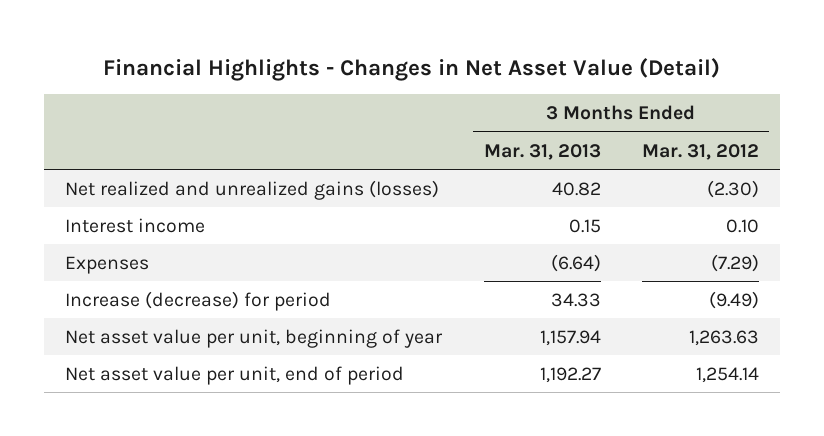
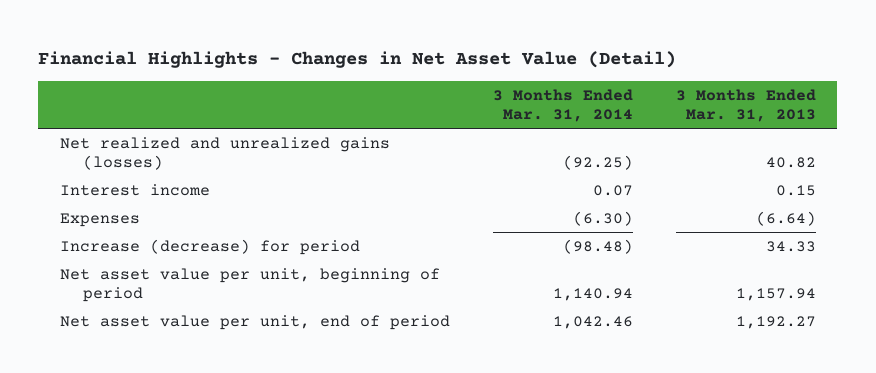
[642,143,760,160] Mar. 31, 2012 -> none
none -> [492,88,633,122] 3 Months Ended Mar. 31, 2014
[65,328,444,348] Net asset value per unit, beginning of year -> [59,267,440,303] Net asset value per unit, beginning of period

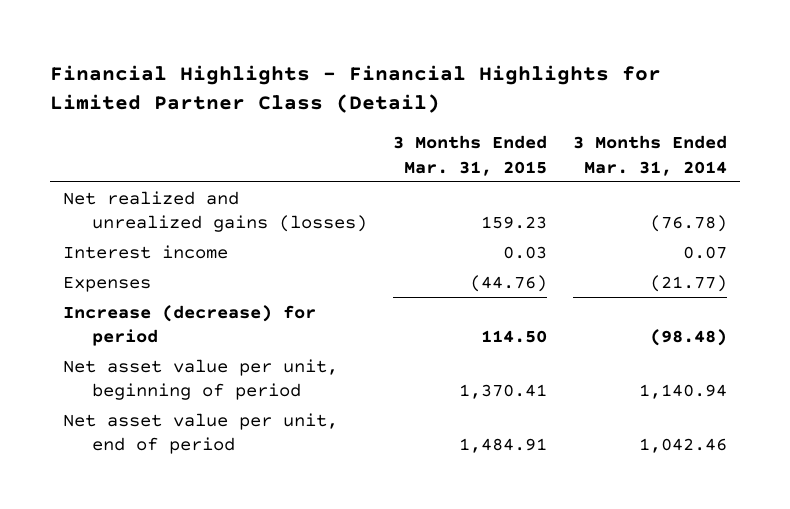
[38,51,677,69] Financial Highlights - Changes in Net Asset Value (Detail) -> [50,64,662,113] Financial Highlights - Financial Highlights for Limited Partner Class (Detail)
[675,88,816,122] 3 Months Ended Mar. 31, 2013 -> none
none -> [392,135,547,176] 3 Months Ended Mar. 31, 2015
[562,155,633,171] (92.25) -> [649,214,727,232] (76.78)
[572,210,633,226] (6.30) -> [649,274,727,292] (21.77)

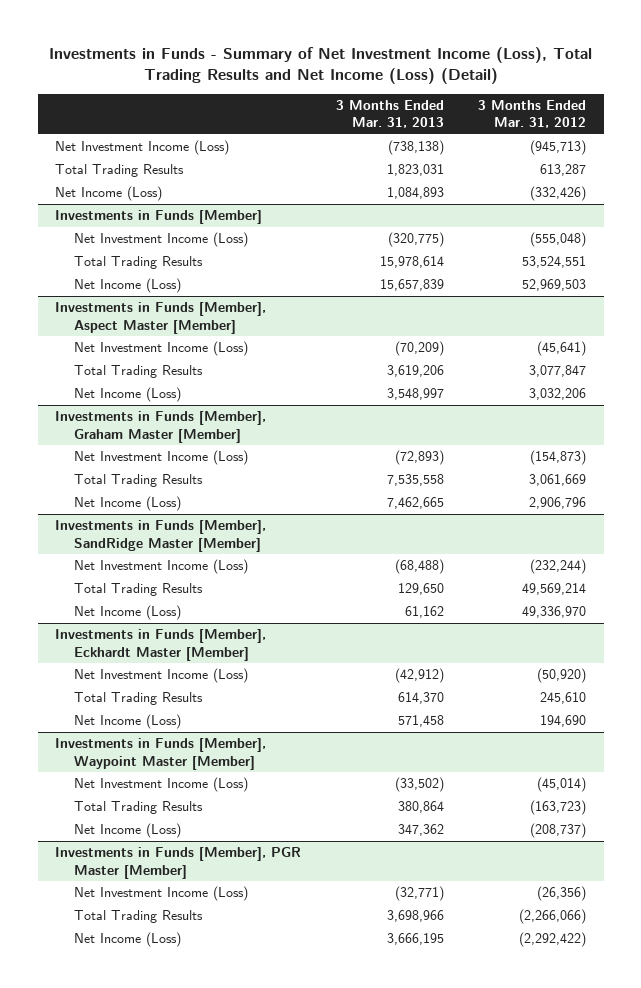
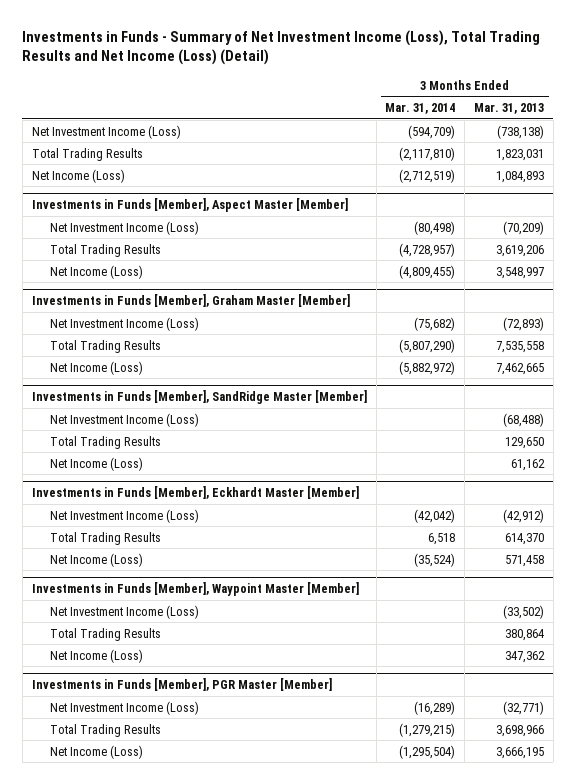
[478,99,587,129] 3 Months Ended Mar. 31, 2012 -> none
none -> [385,102,456,114] Mar. 31, 2014
[54,210,262,225] Investments in Funds [Member] -> none
[74,232,249,248] Net Investment Income (Loss) -> none
[74,256,204,270] Total Trading Results -> none
[74,278,182,294] Net Income (Loss) -> none

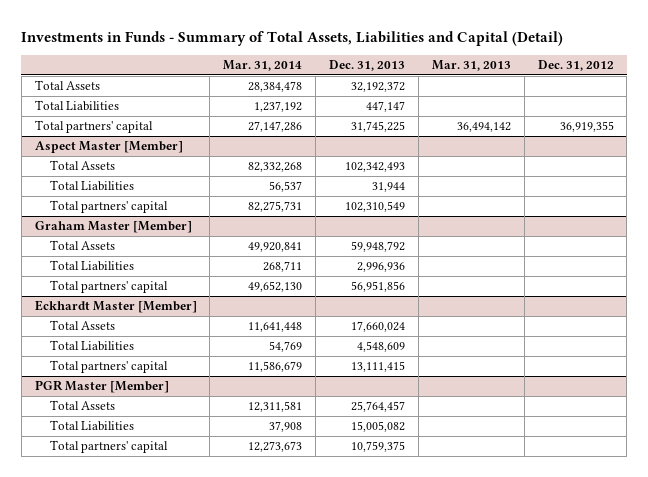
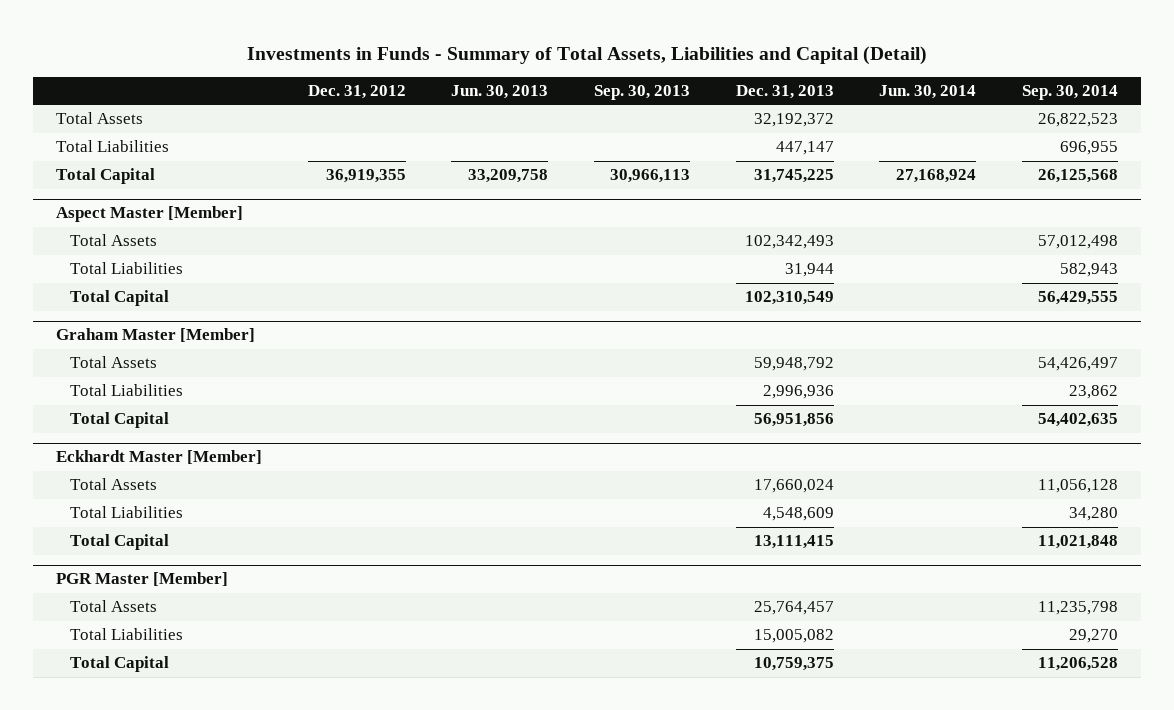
[223,60,303,72] Mar. 31, 2014 -> none
[431,60,511,72] Mar. 31, 2013 -> none
none -> [451,84,549,99] Jun. 30, 2013
none -> [594,84,691,100] Sep. 30, 2013
none -> [879,84,977,99] Jun. 30, 2014
none -> [1022,84,1119,100] Sep. 30, 2014
[34,120,153,134] Total partners' capital -> [56,168,156,185] Total Capital
[49,200,168,214] Total partners' capital -> [70,290,170,307] Total Capital
[49,280,168,294] Total partners' capital -> [70,412,170,429] Total Capital
[49,360,168,374] Total partners' capital -> [70,534,170,551] Total Capital
[49,440,168,454] Total partners' capital -> [70,656,170,673] Total Capital

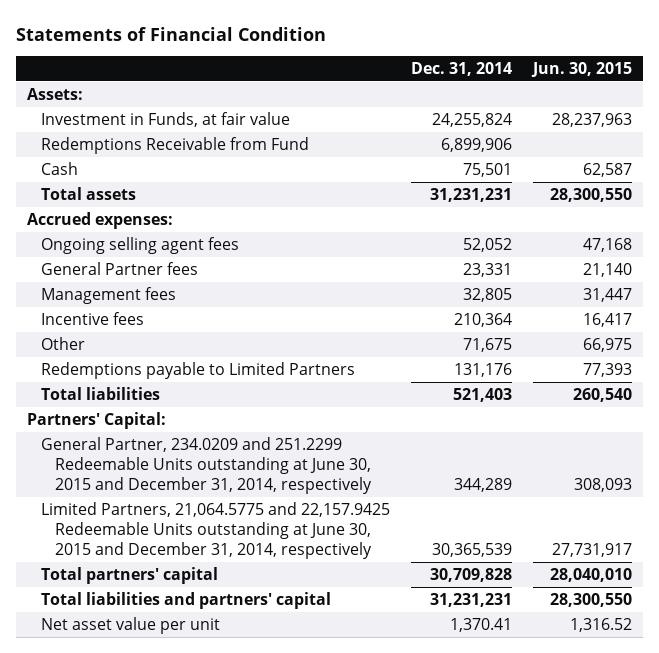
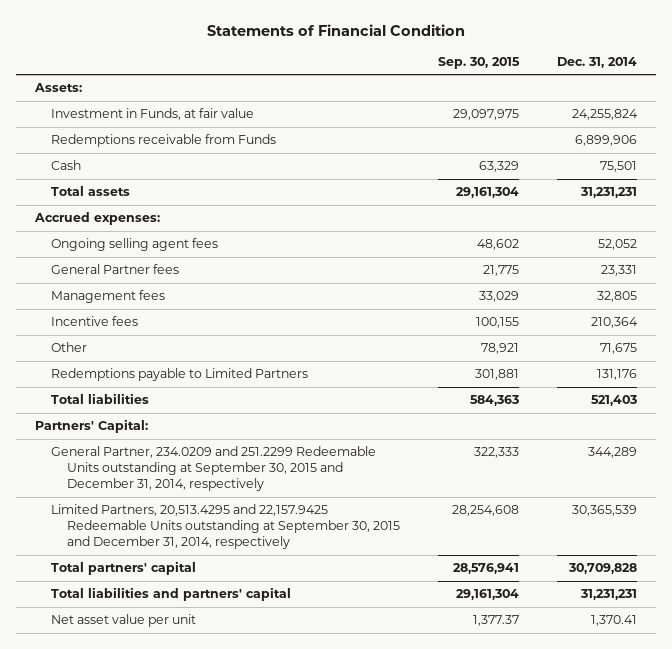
[531,62,633,78] Jun. 30, 2015 -> none
none -> [438,56,521,69] Sep. 30, 2015
[41,136,310,154] Redemptions Receivable from Fund -> [51,134,277,148] Redemptions receivable from Funds
[41,436,373,495] General Partner, 234.0209 and 251.2299 Redeemable Units outstanding at June 30, 2015 and December 31, 2014, respectively -> [51,446,377,492] General Partner, 234.0209 and 251.2299 Redeemable Units outstanding at September 30, 2015 and December 31, 2014, respectively
[41,501,391,560] Limited Partners, 21,064.5775 and 22,157.9425 Redeemable Units outstanding at June 30, 2015 and December 31, 2014, respectively -> [51,504,401,550] Limited Partners, 20,513.4295 and 22,157.9425 Redeemable Units outstanding at September 30, 2015 and December 31, 2014, respectively

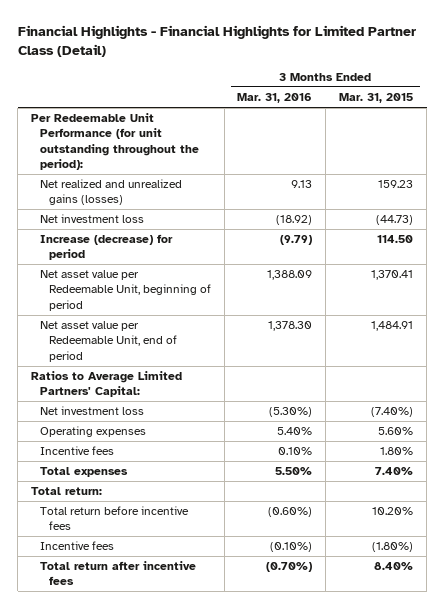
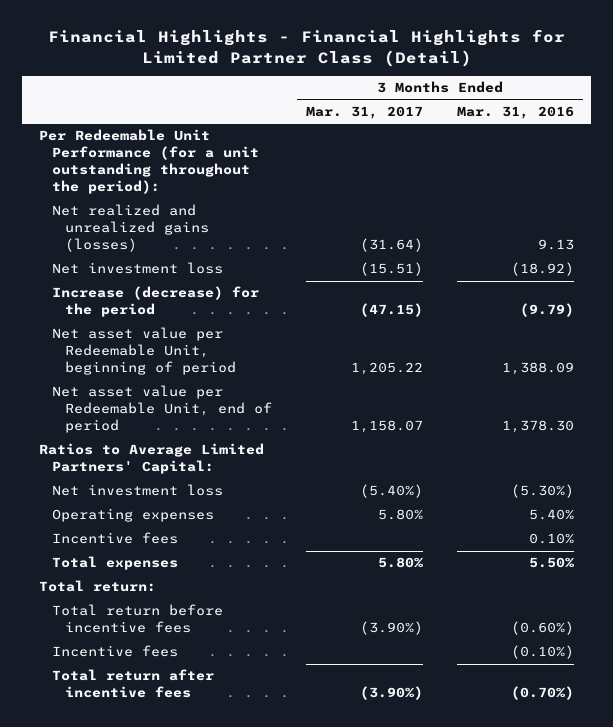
[339,93,414,104] Mar. 31, 2015 -> none
none -> [305,105,423,119] Mar. 31, 2017
[30,113,199,171] Per Redeemable Unit Performance (for unit outstanding throughout the period): -> [39,129,259,195] Per Redeemable Unit Performance (for a unit outstanding throughout the period):
[39,234,173,261] Increase (decrease) for period -> [51,286,259,318] Increase (decrease) for the period

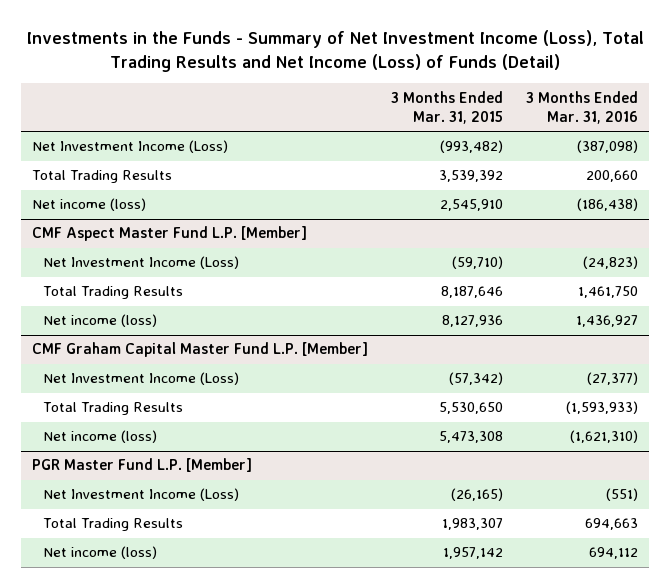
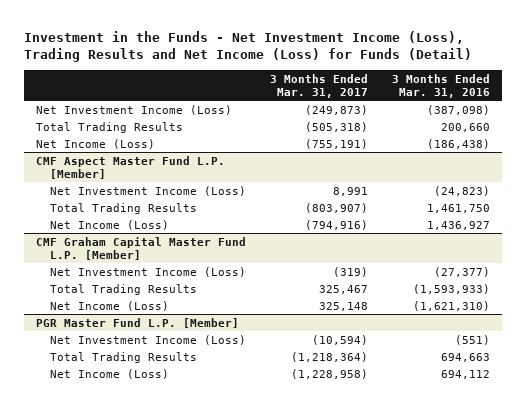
[27,30,645,72] Investments in the Funds - Summary of Net Investment Income (Loss), Total Trading Results and Net Income (Loss) of Funds (Detail) -> [24,30,473,62] Investment in the Funds - Net Investment Income (Loss), Trading Results and Net Income (Loss) for Funds (Detail)
[391,90,504,125] 3 Months Ended Mar. 31, 2015 -> none
none -> [270,73,369,98] 3 Months Ended Mar. 31, 2017
[32,198,147,212] Net income (loss) -> [36,138,156,149] Net Income (Loss)
[42,314,157,328] Net income (loss) -> [49,219,169,230] Net Income (Loss)
[42,430,157,444] Net income (loss) -> [49,300,169,311] Net Income (Loss)
[42,546,157,560] Net income (loss) -> [49,368,169,379] Net Income (Loss)

